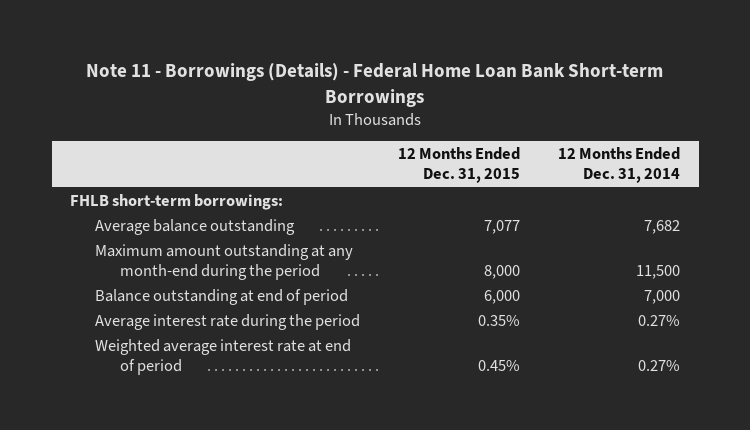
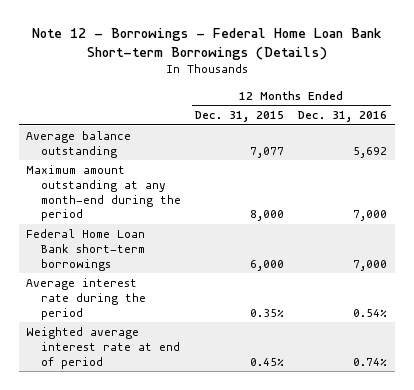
[86,63,664,107] Note 11 - Borrowings (Details) - Federal Home Loan Bank Short-term Borrowings -> [31,28,382,61] Note 12 - Borrowings - Federal Home Loan Bank Short-term Borrowings (Details)
[557,147,680,184] 12 Months Ended Dec. 31, 2014 -> none
none -> [298,111,388,123] Dec. 31, 2016
[70,193,284,210] FHLB short-term borrowings: -> none
[95,288,349,305] Balance outstanding at end of period -> [26,229,146,271] Federal Home Loan Bank short-term borrowings

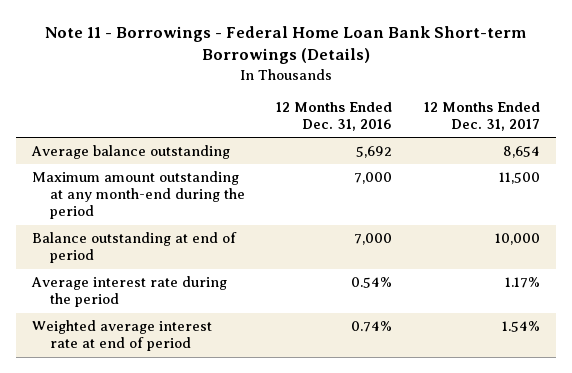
[31,28,382,61] Note 12 - Borrowings - Federal Home Loan Bank Short-term Borrowings (Details) -> [44,26,526,65] Note 11 - Borrowings - Federal Home Loan Bank Short-term Borrowings (Details)
[195,111,285,123] Dec. 31, 2015 -> none
none -> [423,101,540,132] 12 Months Ended Dec. 31, 2017
[26,229,146,271] Federal Home Loan Bank short-term borrowings -> [31,232,237,264] Balance outstanding at end of period

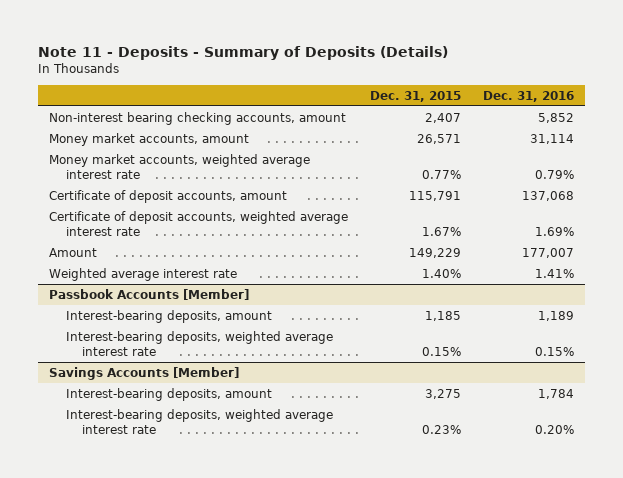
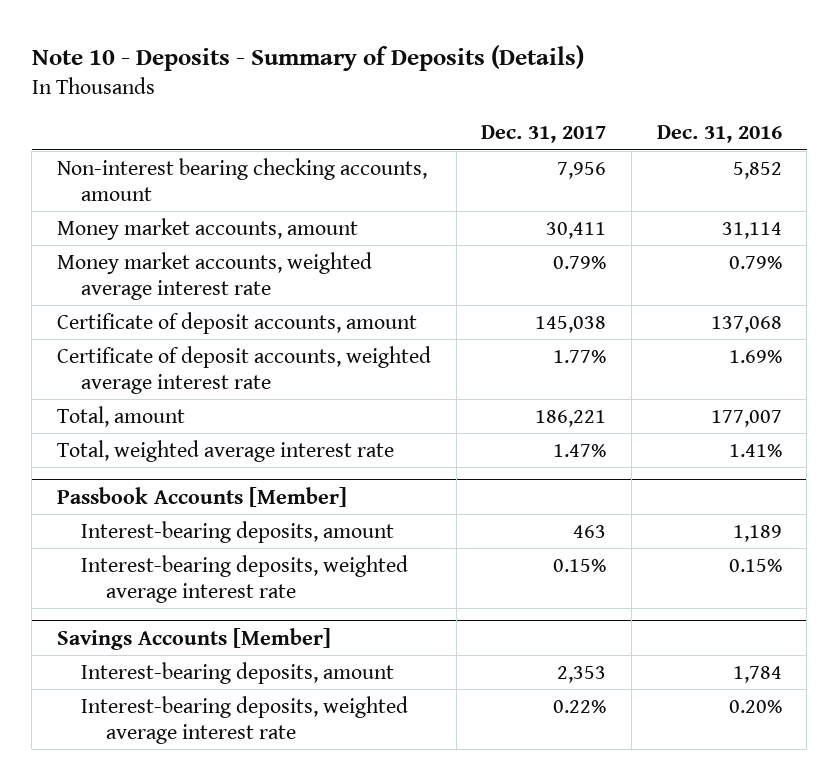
[38,45,449,60] Note 11 - Deposits - Summary of Deposits (Details) -> [31,45,584,72] Note 10 - Deposits - Summary of Deposits (Details)
[370,90,462,102] Dec. 31, 2015 -> none
none -> [481,125,607,144] Dec. 31, 2017
[49,247,98,257] Amount -> [57,405,186,427] Total, amount
[49,267,238,281] Weighted average interest rate -> [57,439,395,462] Total, weighted average interest rate

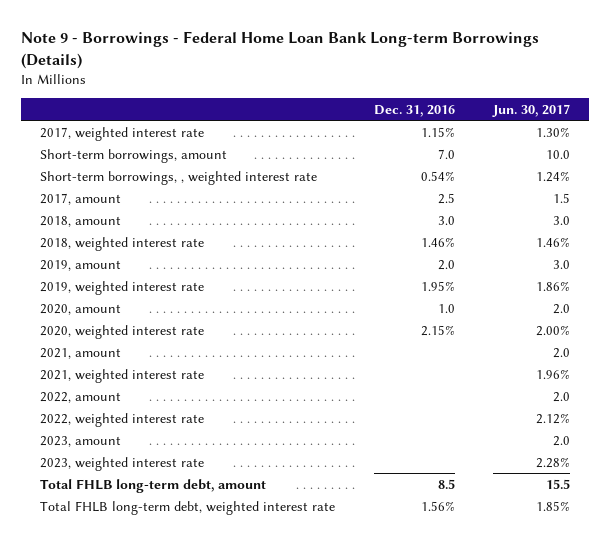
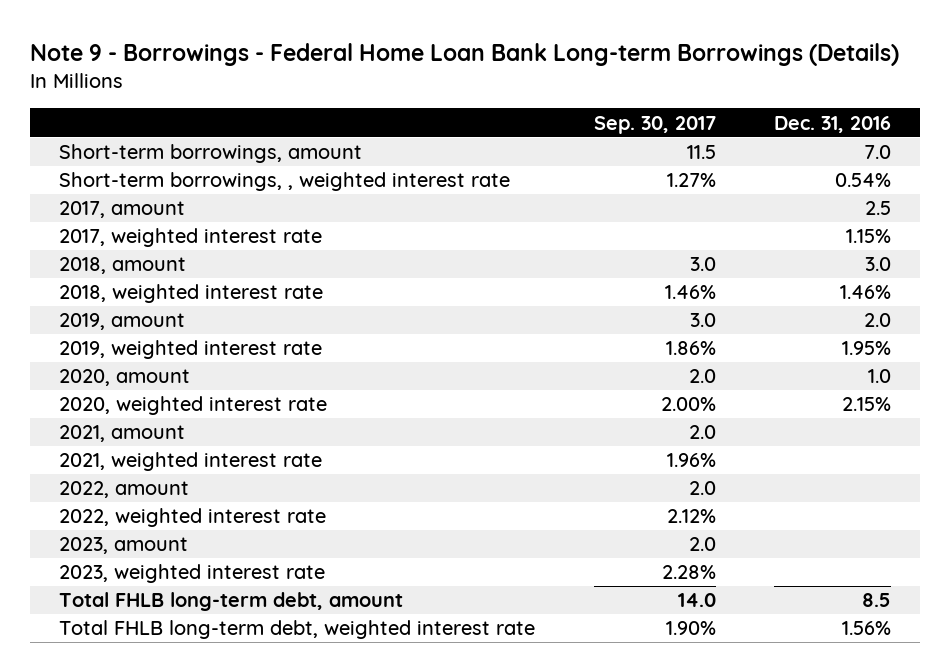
[492,103,571,117] Jun. 30, 2017 -> none
none -> [593,115,716,134] Sep. 30, 2017
[40,126,205,141] 2017, weighted interest rate -> [59,228,323,248] 2017, weighted interest rate

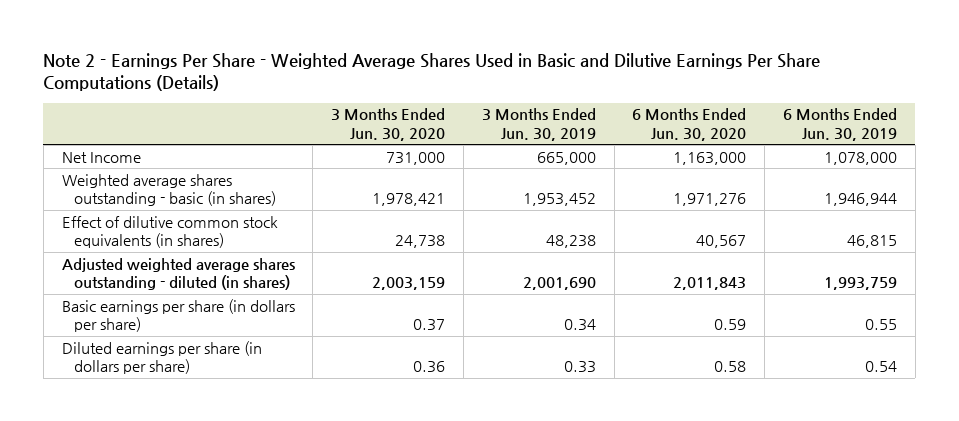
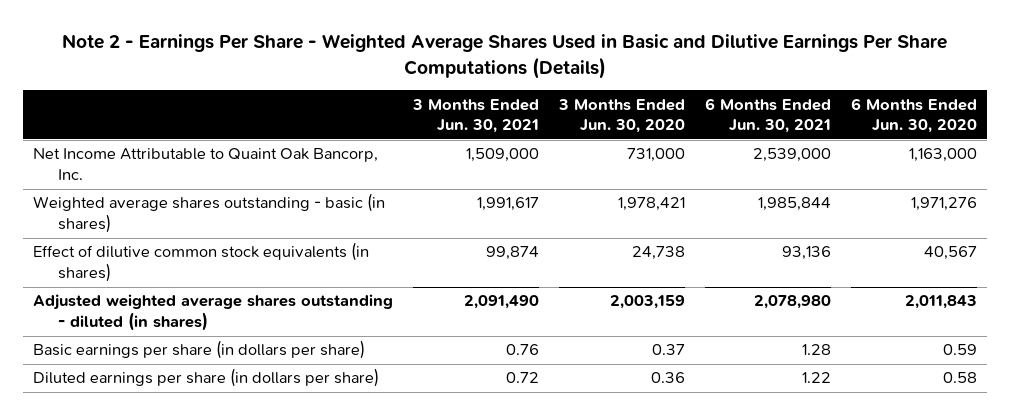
[481,108,596,141] 3 Months Ended Jun. 30, 2019 -> none
[782,108,897,141] 6 Months Ended Jun. 30, 2019 -> none
none -> [411,98,539,134] 3 Months Ended Jun. 30, 2021
none -> [704,97,831,134] 6 Months Ended Jun. 30, 2021
[61,151,141,163] Net Income -> [32,148,378,181] Net Income Attributable to Quaint Oak Bancorp, Inc.

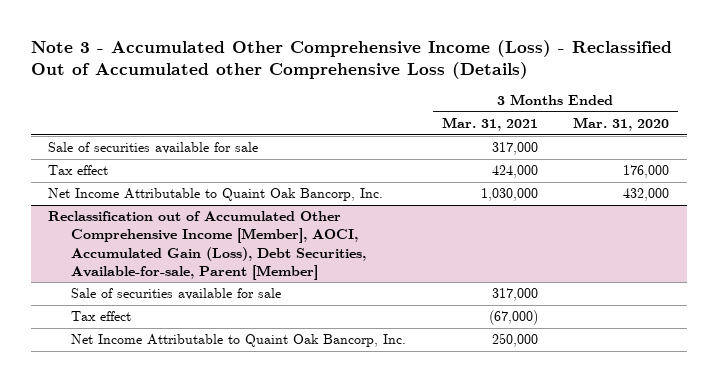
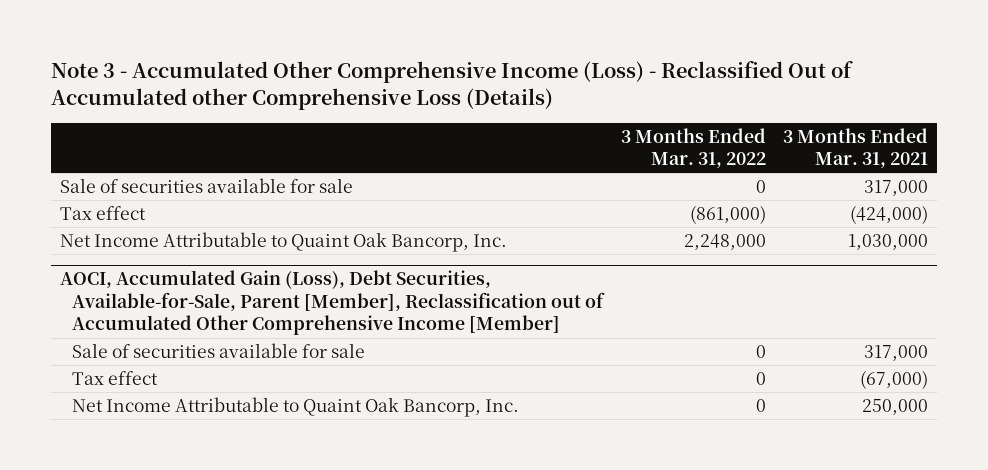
[573,117,670,132] Mar. 31, 2020 -> none
none -> [620,127,766,169] 3 Months Ended Mar. 31, 2022
[491,165,538,179] 424,000 -> [850,205,929,225] (424,000)
[48,211,367,280] Reclassification out of Accumulated Other Comprehensive Income [Member], AOCI, Accumulated Gain (Loss), Debt Securities, Available-for-sale, Parent [Member] -> [59,270,606,336] AOCI, Accumulated Gain (Loss), Debt Securities, Available-for-Sale, Parent [Member], Reclassification out of Accumulated Other Comprehensive Income [Member]

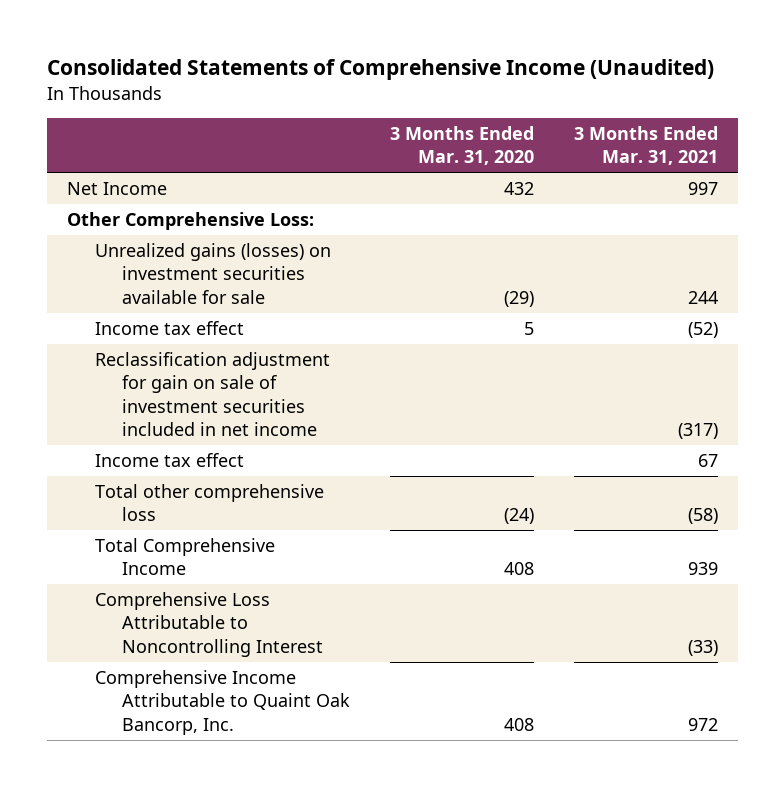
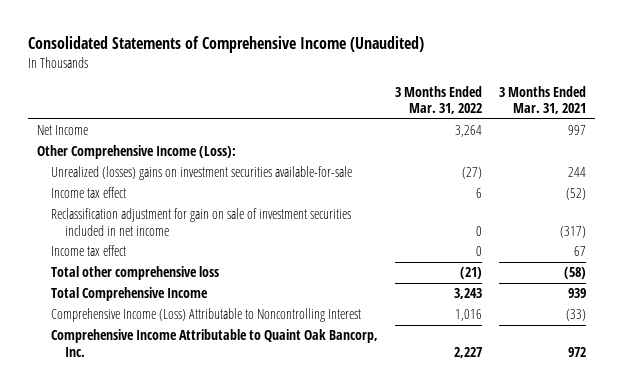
[390,126,535,166] 3 Months Ended Mar. 31, 2020 -> none
none -> [395,85,483,115] 3 Months Ended Mar. 31, 2022
[66,212,314,231] Other Comprehensive Loss: -> [36,145,236,160] Other Comprehensive Income (Loss):
[94,243,331,304] Unrealized gains (losses) on investment securities available for sale -> [50,166,352,181] Unrealized (losses) gains on investment securities available-for-sale
[94,592,324,657] Comprehensive Loss Attributable to Noncontrolling Interest -> [50,308,361,323] Comprehensive Income (Loss) Attributable to Noncontrolling Interest

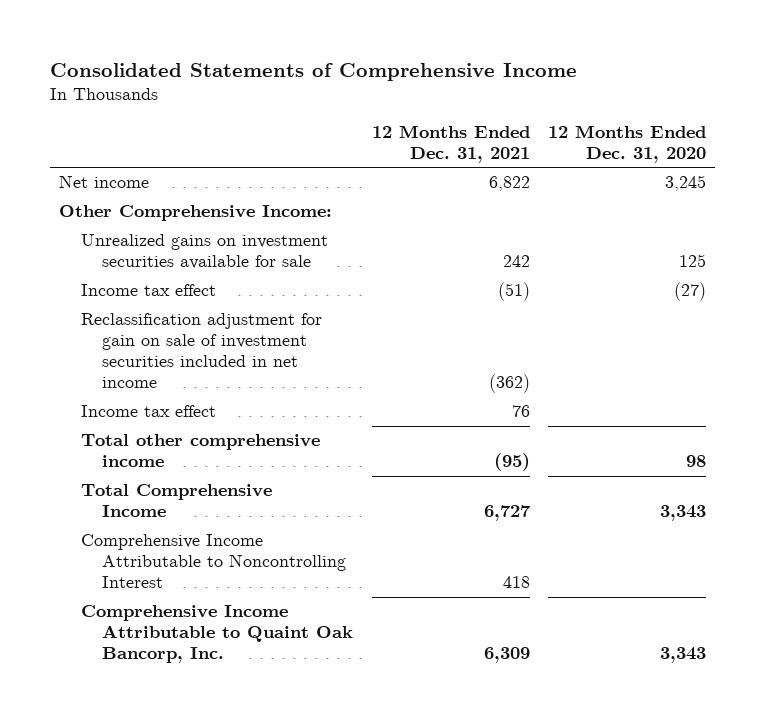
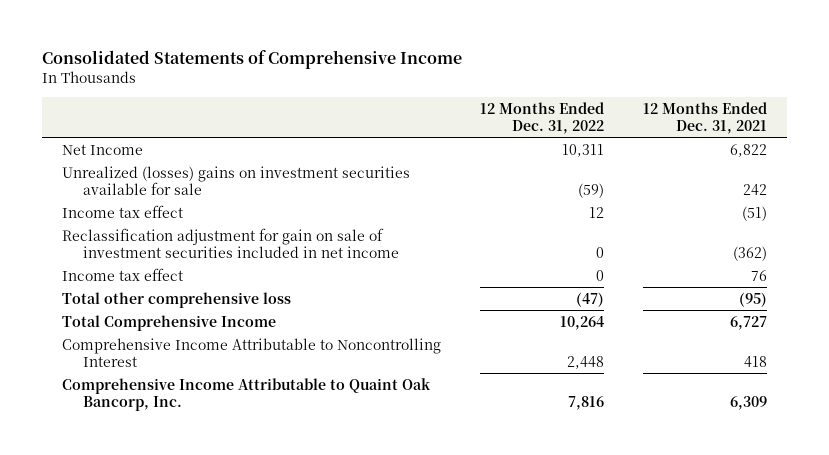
[547,124,706,163] 12 Months Ended Dec. 31, 2020 -> none
none -> [479,101,604,134] 12 Months Ended Dec. 31, 2022
[58,205,332,222] Other Comprehensive Income: -> none
[58,175,149,189] Net income -> [61,143,143,155] Net Income
[80,234,328,270] Unrealized gains on investment securities available for sale -> [61,165,410,196] Unrealized (losses) gains on investment securities available for sale
[80,434,320,468] Total other comprehensive income -> [61,291,291,308] Total other comprehensive loss

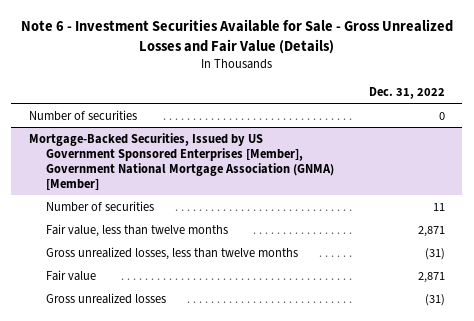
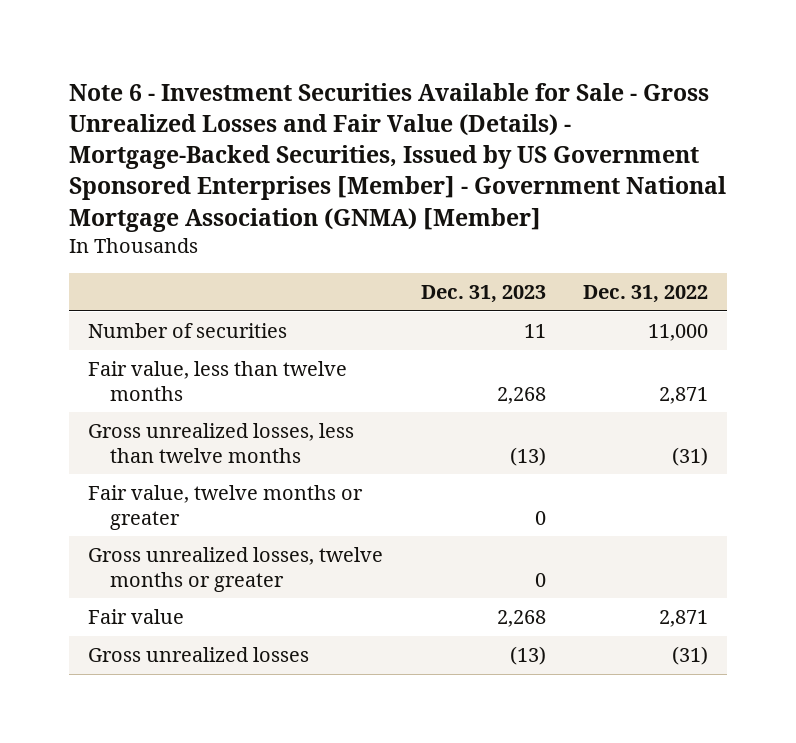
[20,18,453,54] Note 6 - Investment Securities Available for Sale - Gross Unrealized Losses and Fair Value (Details) -> [69,82,727,232] Note 6 - Investment Securities Available for Sale - Gross Unrealized Losses and Fair Value (Details) - Mortgage-Backed Securities, Issued by US Government Sponsored Enterprises [Member] - Government National Mortgage Association (GNMA) [Member]
none -> [420,285,546,304] Dec. 31, 2023
[28,132,335,191] Mortgage-Backed Securities, Issued by US Government Sponsored Enterprises [Member], Government National Mortgage Association (GNMA) [Member] -> none
[46,200,155,212] Number of securities -> none
[438,111,445,120] 0 -> [648,324,709,342] 11,000
none -> [88,485,364,530] Fair value, twelve months or greater
none -> [88,547,384,592] Gross unrealized losses, twelve months or greater

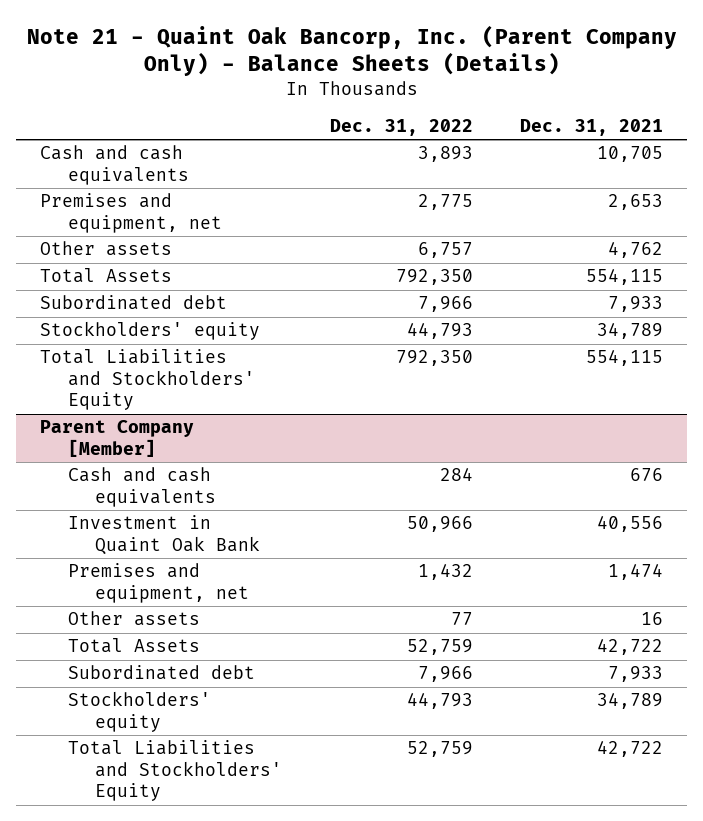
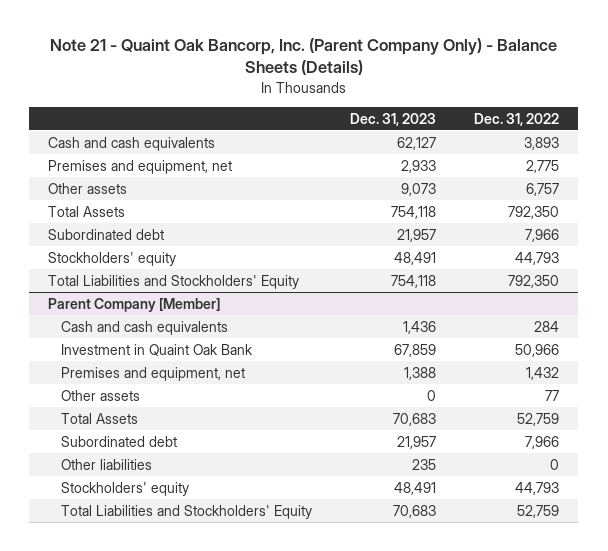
[520,119,664,137] Dec. 31, 2021 -> none
none -> [350,112,437,126] Dec. 31, 2023
none -> [61,458,153,470] Other liabilities

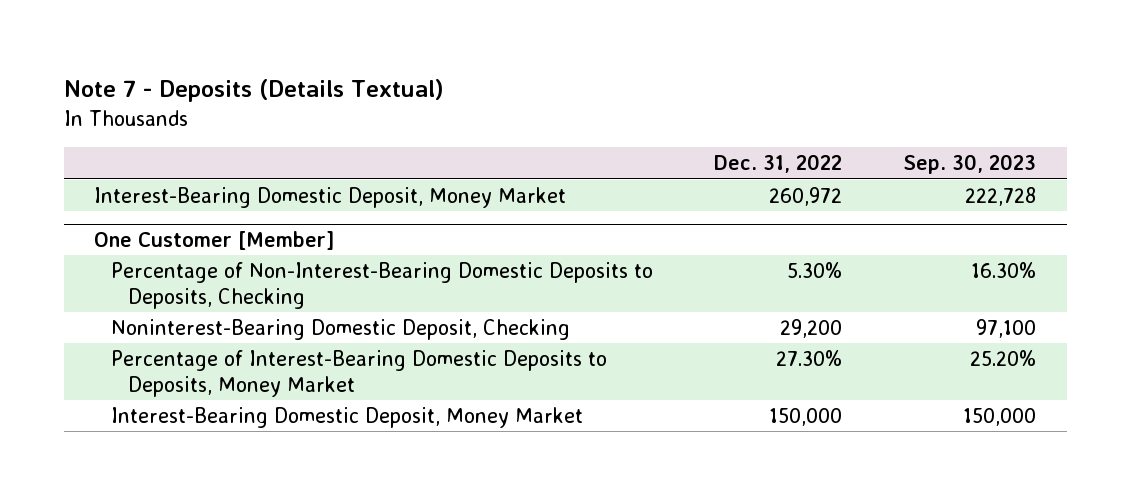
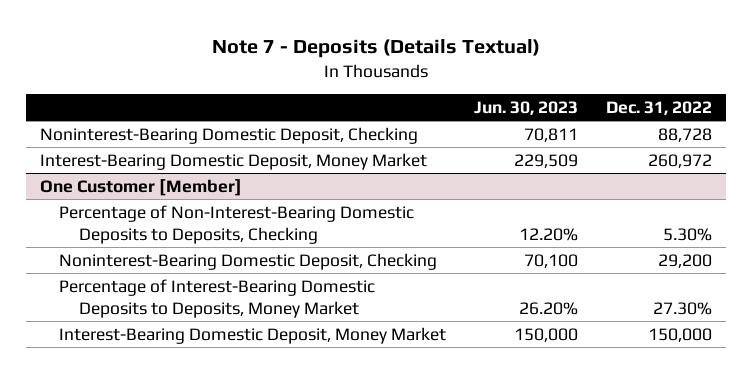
[903,154,1037,175] Sep. 30, 2023 -> none
none -> [474,100,579,115] Jun. 30, 2023
none -> [40,126,419,144] Noninterest-Bearing Domestic Deposit, Checking

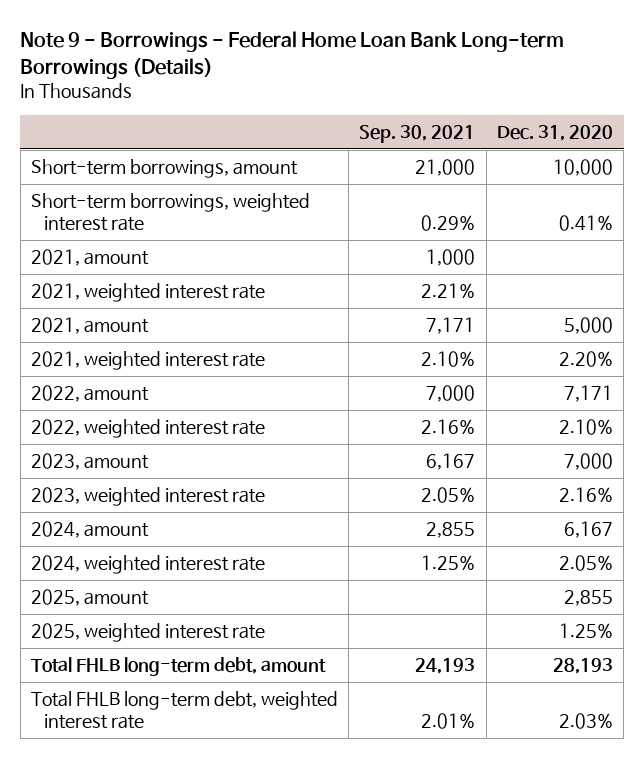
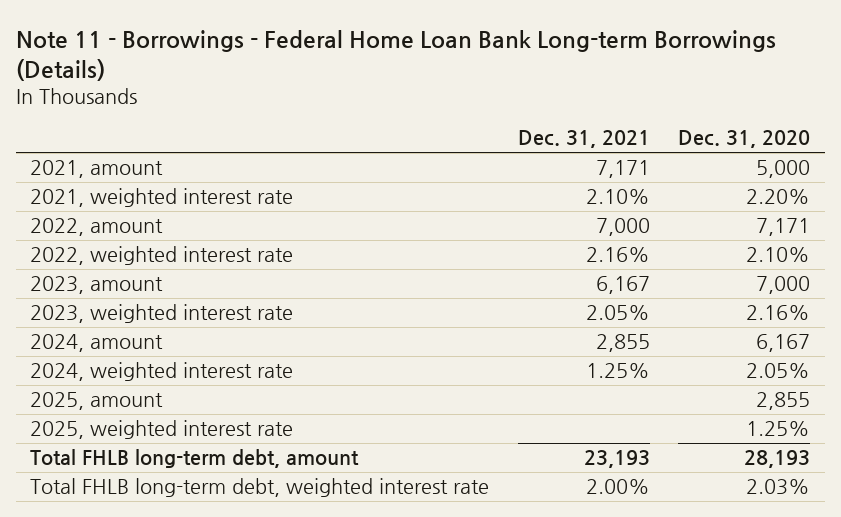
[20,30,565,79] Note 9 - Borrowings - Federal Home Loan Bank Long-term Borrowings (Details) -> [16,29,777,81] Note 11 - Borrowings - Federal Home Loan Bank Long-term Borrowings (Details)
[359,125,476,144] Sep. 30, 2021 -> none
none -> [517,130,650,149] Dec. 31, 2021
[30,159,298,179] Short-term borrowings, amount -> none
[30,193,310,232] Short-term borrowings, weighted interest rate -> none
[30,249,149,267] 2021, amount -> none
[30,283,265,303] 2021, weighted interest rate -> none

